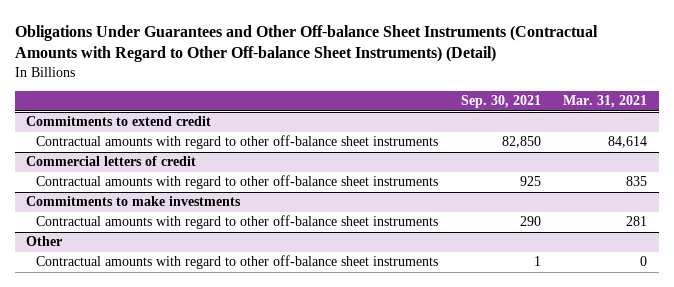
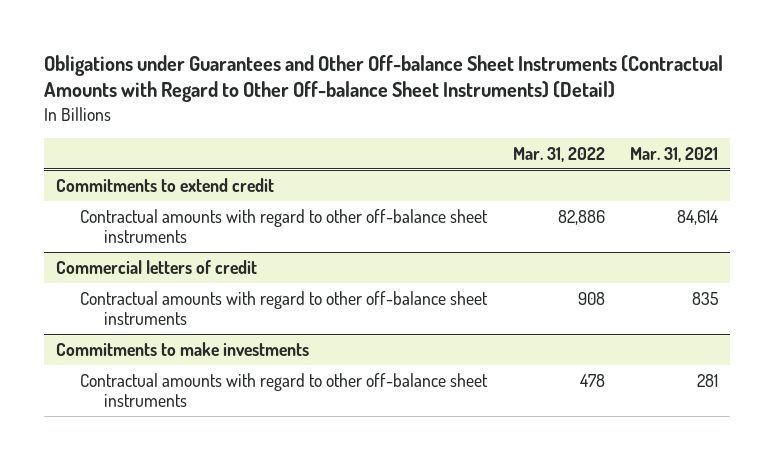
[14,24,598,63] Obligations Under Guarantees and Other Off-balance Sheet Instruments (Contractual Amounts with Regard to Other Off-balance Sheet Instruments) (Detail) -> [43,54,723,103] Obligations under Guarantees and Other Off-balance Sheet Instruments (Contractual Amounts with Regard to Other Off-balance Sheet Instruments) (Detail)
[460,95,541,109] Sep. 30, 2021 -> none
none -> [512,146,605,162] Mar. 31, 2022
[26,236,63,247] Other -> none
[36,255,439,270] Contractual amounts with regard to other off-balance sheet instruments -> none

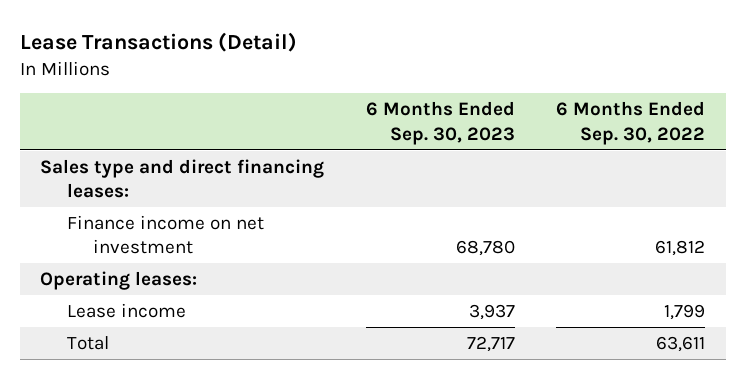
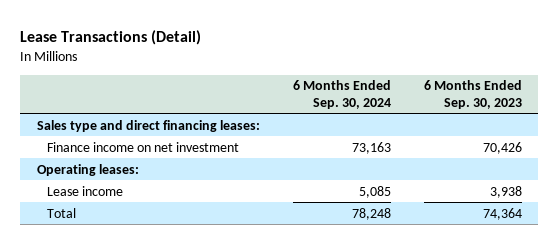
[555,101,705,145] 6 Months Ended Sep. 30, 2022 -> none
none -> [292,80,391,109] 6 Months Ended Sep. 30, 2024
[455,240,515,257] 68,780 -> [482,141,522,154] 70,426
[468,303,515,320] 3,937 -> [489,185,522,198] 3,938
[466,335,515,352] 72,717 -> [482,207,522,220] 74,364

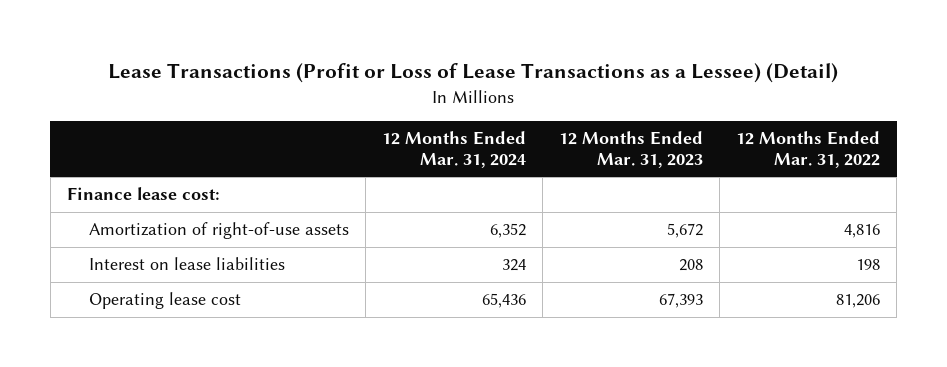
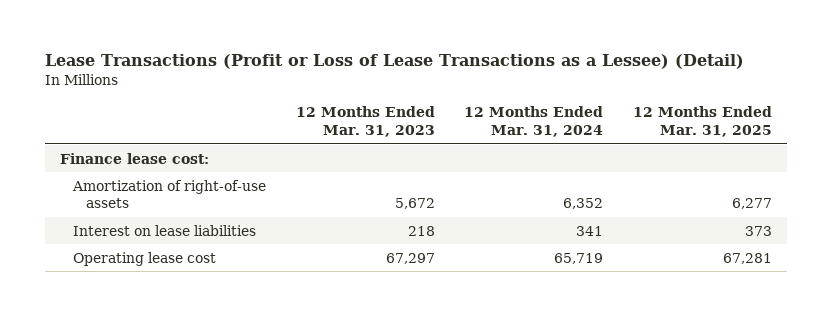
[736,130,881,168] 12 Months Ended Mar. 31, 2022 -> none
none -> [633,106,773,137] 12 Months Ended Mar. 31, 2025
[501,259,526,272] 324 -> [576,225,604,236] 341
[679,259,704,272] 208 -> [407,225,435,236] 218
[481,293,526,309] 65,436 -> [554,252,604,264] 65,719
[659,293,704,309] 67,393 -> [385,252,435,264] 67,297

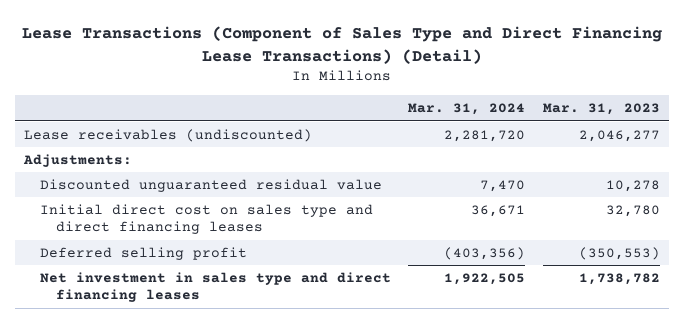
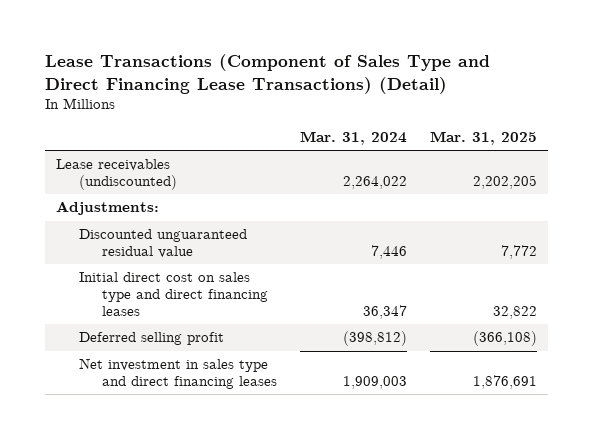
[542,103,660,116] Mar. 31, 2023 -> none
none -> [429,131,537,146] Mar. 31, 2025
[444,130,526,143] 2,281,720 -> [342,176,407,190] 2,264,022
[480,180,526,193] 7,470 -> [370,245,407,260] 7,446
[471,205,526,218] 36,671 -> [362,304,407,319] 36,347
[444,247,526,261] (403,356) -> [342,331,407,347] (398,812)
[444,273,526,286] 1,922,505 -> [342,376,407,390] 1,909,003

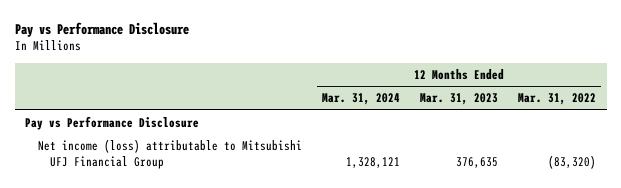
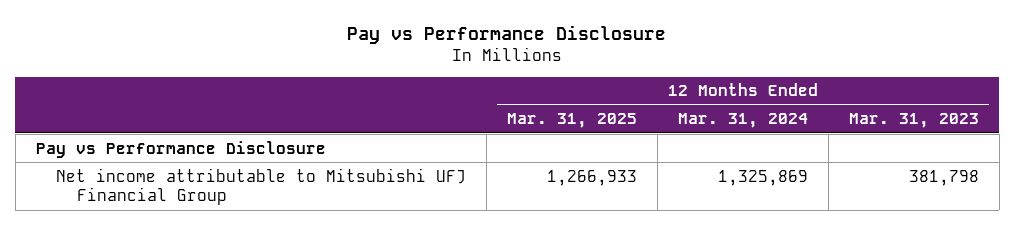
[518,93,597,106] Mar. 31, 2022 -> none
none -> [507,113,638,129] Mar. 31, 2025
[37,139,302,169] Net income (loss) attributable to Mitsubishi UFJ Financial Group -> [56,167,467,206] Net income attributable to Mitsubishi UFJ Financial Group
[345,156,400,168] 1,328,121 -> [718,169,809,186] 1,325,869
[456,156,499,168] 376,635 -> [908,169,979,186] 381,798

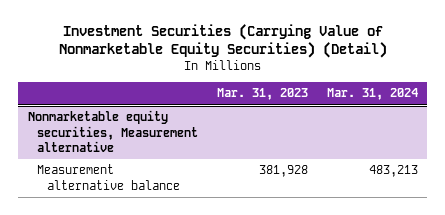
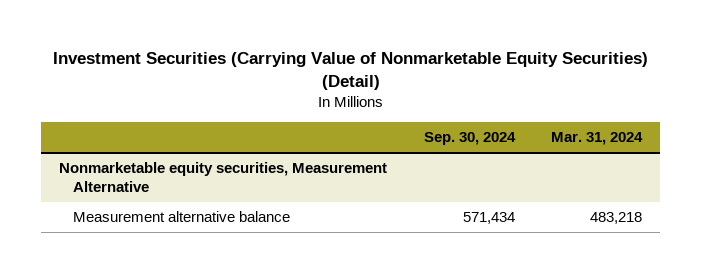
[217,88,309,101] Mar. 31, 2023 -> none
none -> [423,132,516,146] Sep. 30, 2024
[27,110,199,152] Nonmarketable equity securities, Measurement alternative -> [59,162,388,192] Nonmarketable equity securities, Measurement Alternative
[368,165,418,178] 483,213 -> [589,212,642,225] 483,218

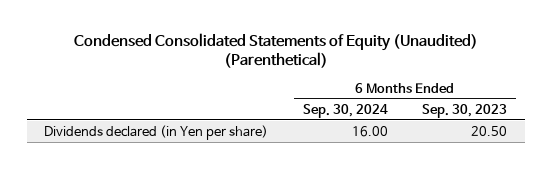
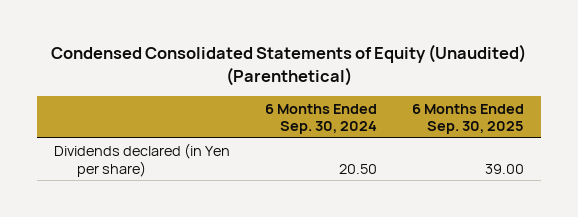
[422,103,508,118] Sep. 30, 2023 -> none
none -> [411,103,524,134] 6 Months Ended Sep. 30, 2025
[351,125,388,137] 16.00 -> [338,163,377,174] 20.50

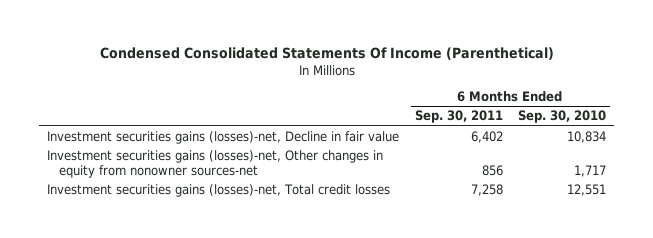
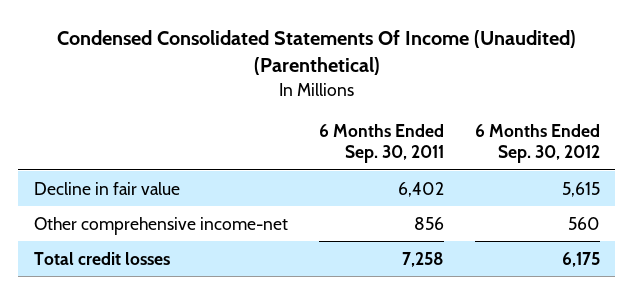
[99,47,554,61] Condensed Consolidated Statements Of Income (Parenthetical) -> [56,30,576,76] Condensed Consolidated Statements Of Income (Unaudited) (Parenthetical)
[518,110,607,124] Sep. 30, 2010 -> none
none -> [474,124,600,164] 6 Months Ended Sep. 30, 2012
[46,131,399,145] Investment securities gains (losses)-net, Decline in fair value -> [33,181,180,195] Decline in fair value
[46,150,383,179] Investment securities gains (losses)-net, Other changes in equity from nonowner sources-net -> [33,216,288,235] Other comprehensive income-net
[46,184,390,198] Investment securities gains (losses)-net, Total credit losses -> [33,251,170,265] Total credit losses

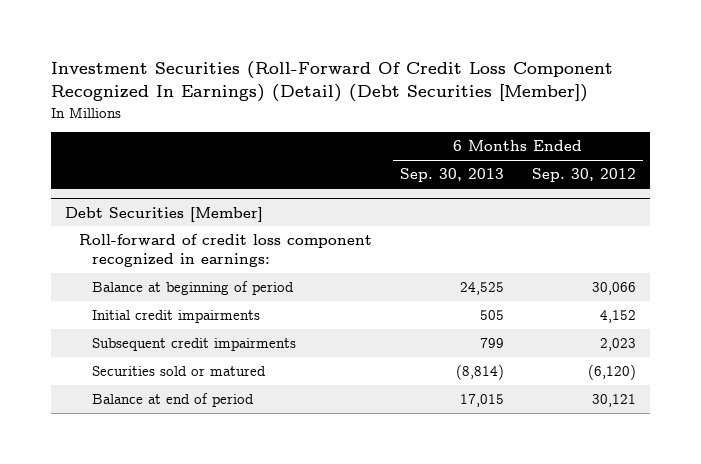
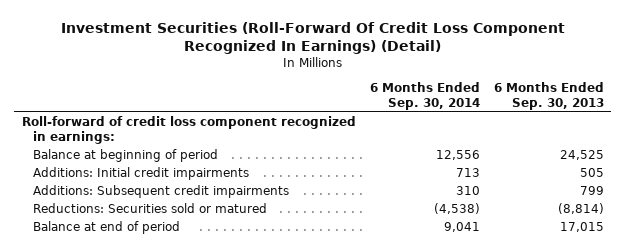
[51,61,614,103] Investment Securities (Roll-Forward Of Credit Loss Component Recognized In Earnings) (Detail) (Debt Securities [Member]) -> [60,21,565,55] Investment Securities (Roll-Forward Of Credit Loss Component Recognized In Earnings) (Detail)
[531,168,636,183] Sep. 30, 2012 -> none
none -> [369,82,480,111] 6 Months Ended Sep. 30, 2014
[65,206,264,222] Debt Securities [Member] -> none
[92,310,261,324] Initial credit impairments -> [33,167,250,181] Additions: Initial credit impairments
[92,338,297,352] Subsequent credit impairments -> [33,185,290,199] Additions: Subsequent credit impairments
[92,366,267,377] Securities sold or matured -> [33,203,268,214] Reductions: Securities sold or matured

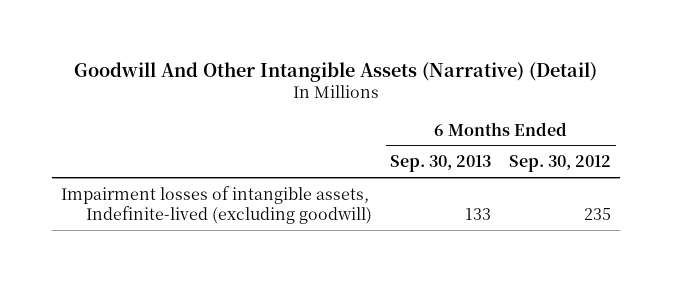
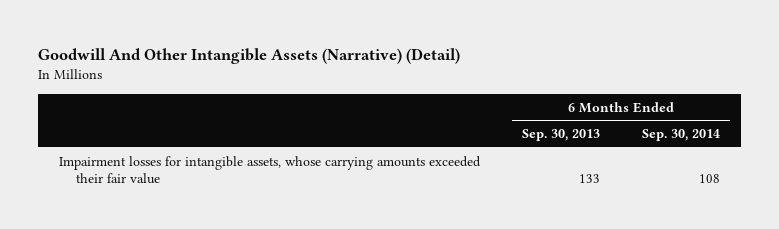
[509,155,612,173] Sep. 30, 2012 -> none
none -> [641,129,720,142] Sep. 30, 2014
[61,185,373,224] Impairment losses of intangible assets, Indefinite-lived (excluding goodwill) -> [59,155,482,184] Impairment losses for intangible assets, whose carrying amounts exceeded their fair value

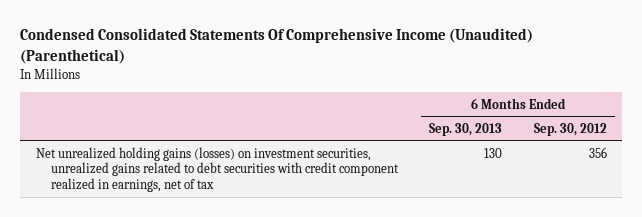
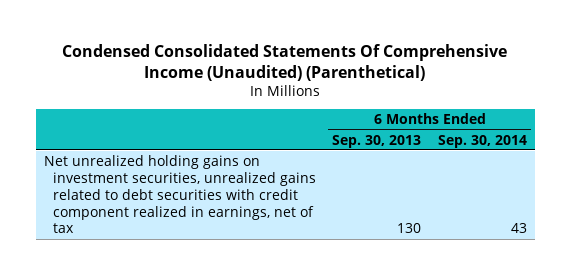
[533,122,607,136] Sep. 30, 2012 -> none
none -> [437,134,527,148] Sep. 30, 2014
[35,146,399,193] Net unrealized holding gains (losses) on investment securities, unrealized gains related to debt securities with credit component realized in earnings, net of tax -> [43,154,317,234] Net unrealized holding gains on investment securities, unrealized gains related to debt securities with credit component realized in earnings, net of tax

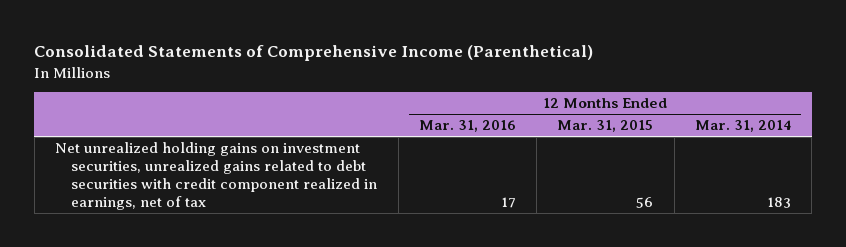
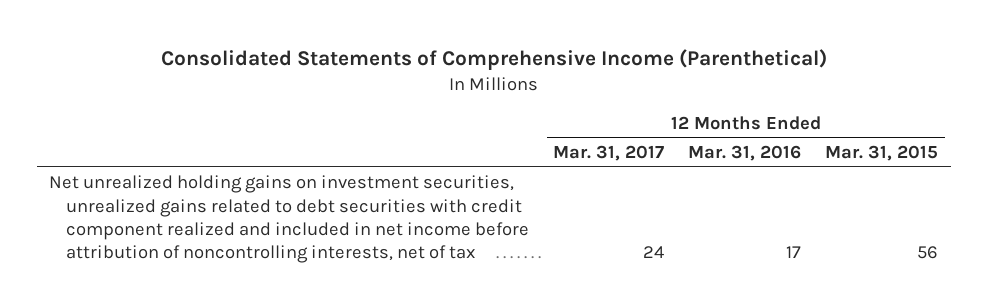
[695,120,792,133] Mar. 31, 2014 -> none
none -> [553,145,665,162] Mar. 31, 2017
[55,142,378,211] Net unrealized holding gains on investment securities, unrealized gains related to debt securities with credit component realized in earnings, net of tax -> [48,175,530,263] Net unrealized holding gains on investment securities, unrealized gains related to debt securities with credit component realized and included in net income before attribution of noncontrolling interests, net of tax

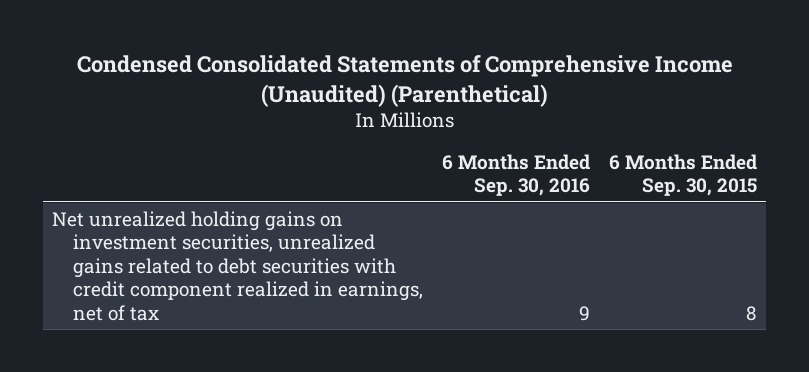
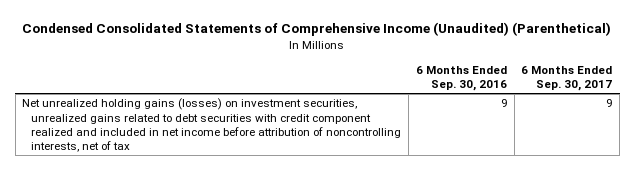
[608,154,757,197] 6 Months Ended Sep. 30, 2015 -> none
none -> [521,65,613,92] 6 Months Ended Sep. 30, 2017
[52,210,423,321] Net unrealized holding gains on investment securities, unrealized gains related to debt securities with credit component realized in earnings, net of tax -> [22,98,402,152] Net unrealized holding gains (losses) on investment securities, unrealized gains related to debt securities with credit component realized and included in net income before attribution of noncontrolling interests, net of tax

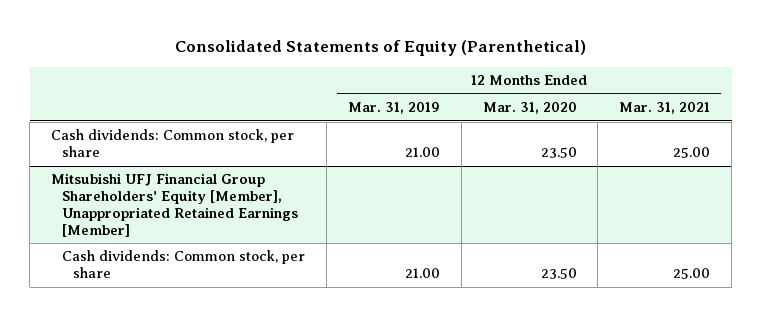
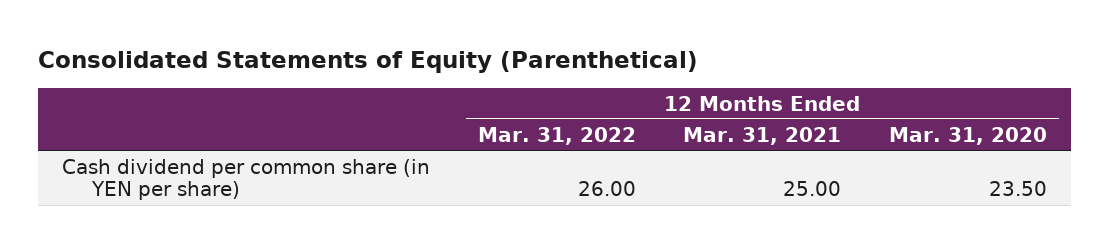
[347,101,440,114] Mar. 31, 2019 -> none
none -> [477,126,636,145] Mar. 31, 2022
[51,173,299,237] Mitsubishi UFJ Financial Group Shareholders' Equity [Member], Unappropriated Retained Earnings [Member] -> none
[62,250,306,279] Cash dividends: Common stock, per share -> none
[51,129,295,158] Cash dividends: Common stock, per share -> [62,158,431,201] Cash dividend per common share (in YEN per share)

